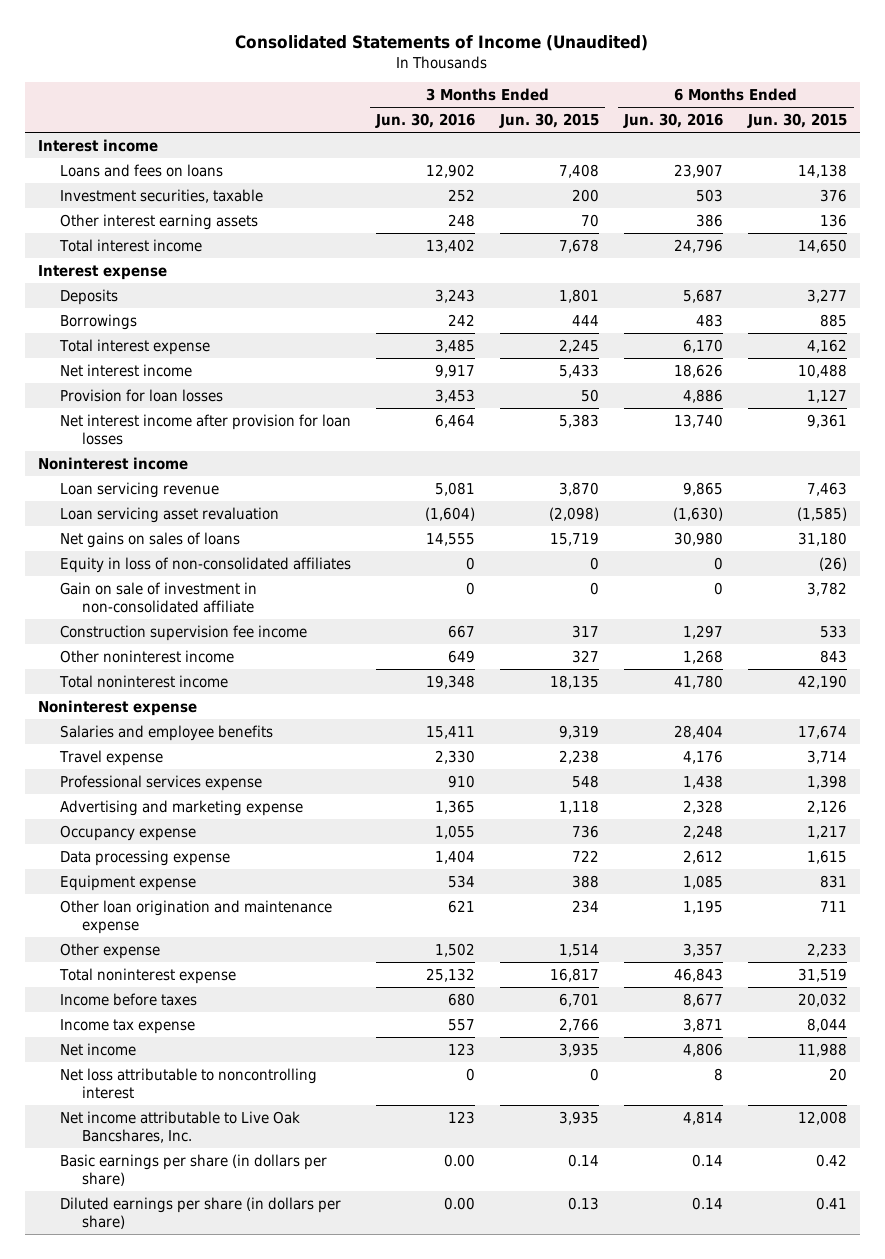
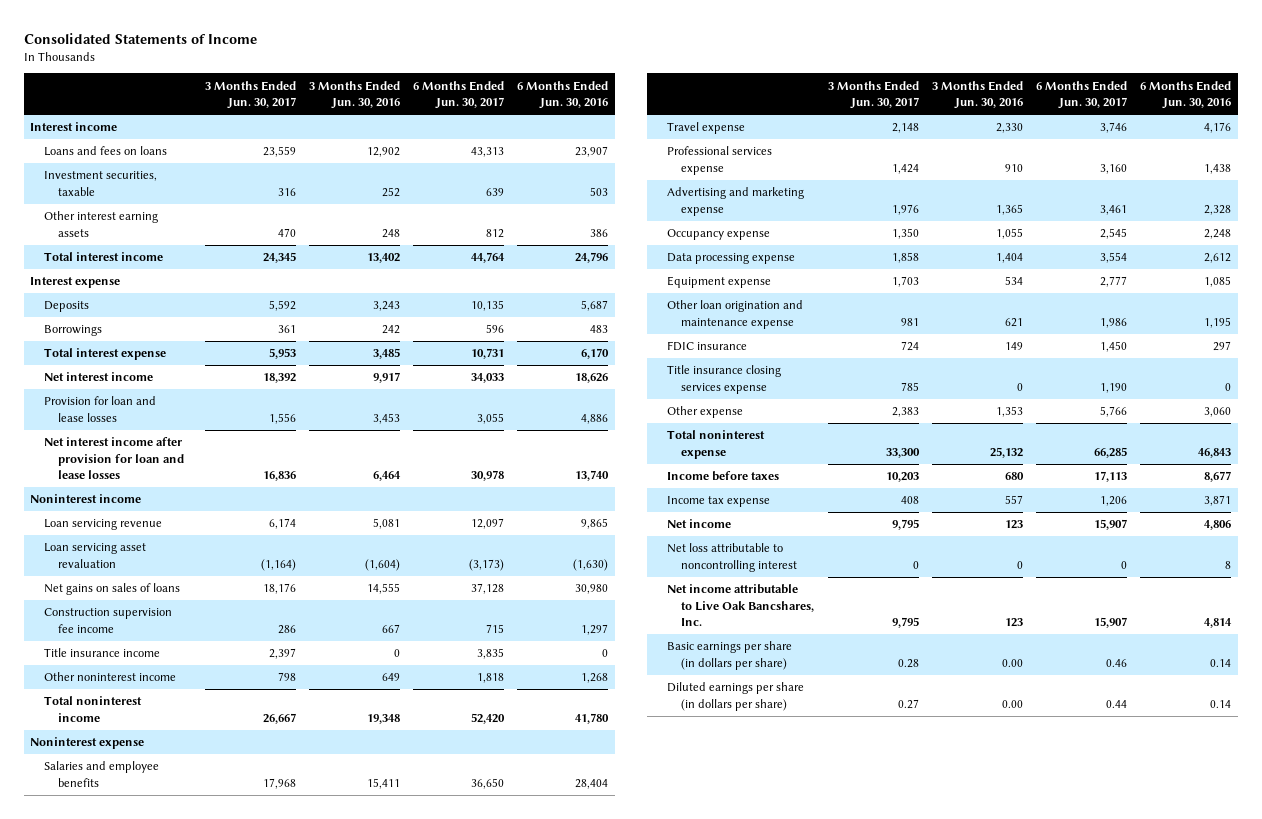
[235,34,649,51] Consolidated Statements of Income (Unaudited) -> [23,32,257,44] Consolidated Statements of Income
[499,113,600,129] Jun. 30, 2015 -> none
[747,113,848,129] Jun. 30, 2015 -> none
none -> [204,80,296,110] 3 Months Ended Jun. 30, 2017
none -> [413,80,505,110] 6 Months Ended Jun. 30, 2017
[59,388,223,402] Provision for loan losses -> [44,396,157,422] Provision for loan and lease losses
[59,413,351,445] Net interest income after provision for loan losses -> [44,437,185,480] Net interest income after provision for loan and lease losses
[59,556,351,573] Equity in loss of non-consolidated affiliates -> none
[59,581,257,613] Gain on sale of investment in non-consolidated affiliate -> none
none -> [44,648,161,658] Title insurance income
none -> [667,341,748,352] FDIC insurance
none -> [667,365,782,394] Title insurance closing services expense
[435,942,476,957] 1,502 -> [995,406,1023,418] 1,353
[683,942,724,957] 3,357 -> [1204,407,1232,418] 3,060

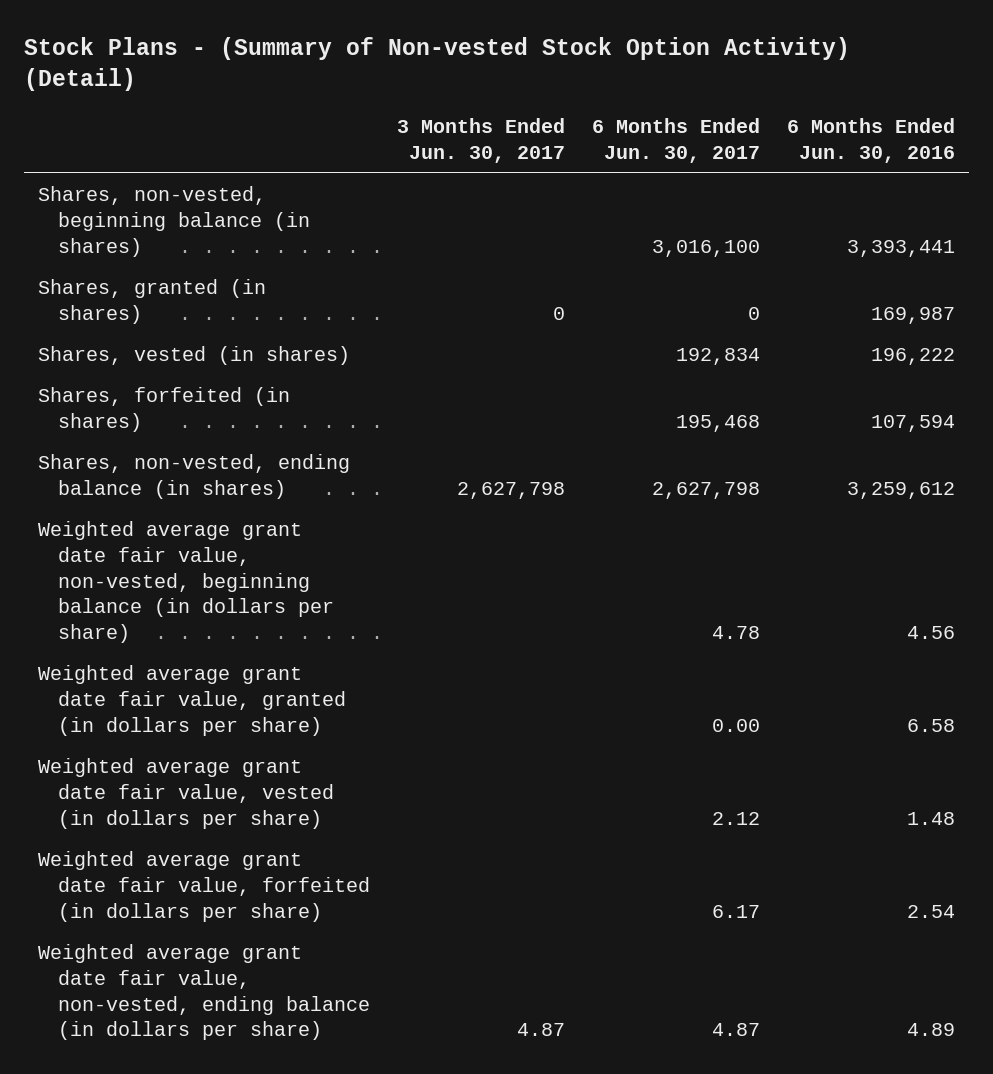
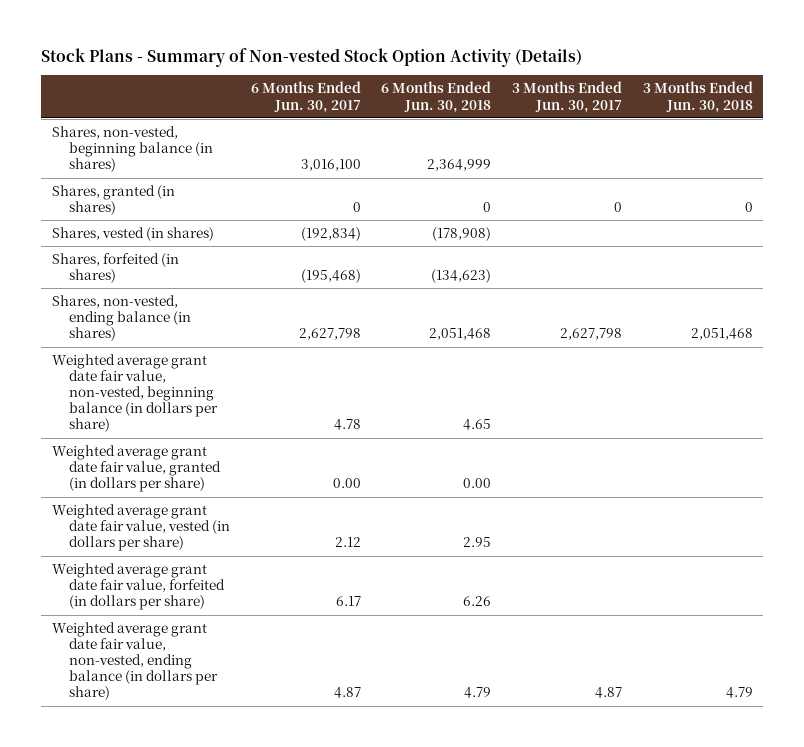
[24,37,851,92] Stock Plans - (Summary of Non-vested Stock Option Activity) (Detail) -> [41,48,583,68] Stock Plans - Summary of Non-vested Stock Option Activity (Details)
[786,118,955,163] 6 Months Ended Jun. 30, 2016 -> none
none -> [381,81,492,113] 6 Months Ended Jun. 30, 2018
none -> [642,81,753,113] 3 Months Ended Jun. 30, 2018
[675,348,760,366] 192,834 -> [300,227,361,242] (192,834)
[675,414,760,432] 195,468 -> [300,269,361,284] (195,468)

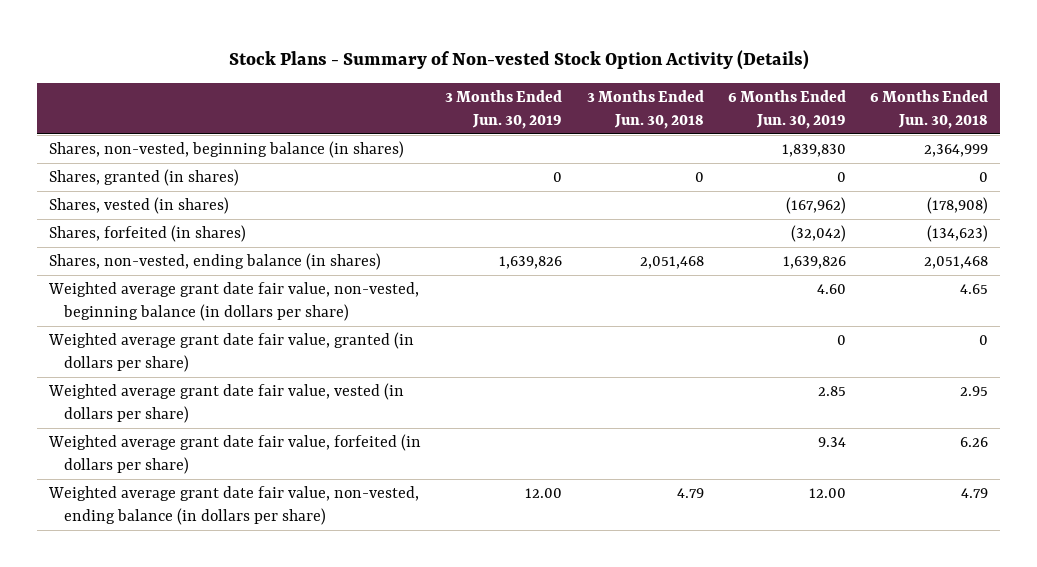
[250,81,361,113] 6 Months Ended Jun. 30, 2017 -> none
[512,81,623,113] 3 Months Ended Jun. 30, 2017 -> none
none -> [445,90,563,130] 3 Months Ended Jun. 30, 2019
none -> [727,90,846,130] 6 Months Ended Jun. 30, 2019
[463,478,492,489] 0.00 -> [979,334,989,345] 0

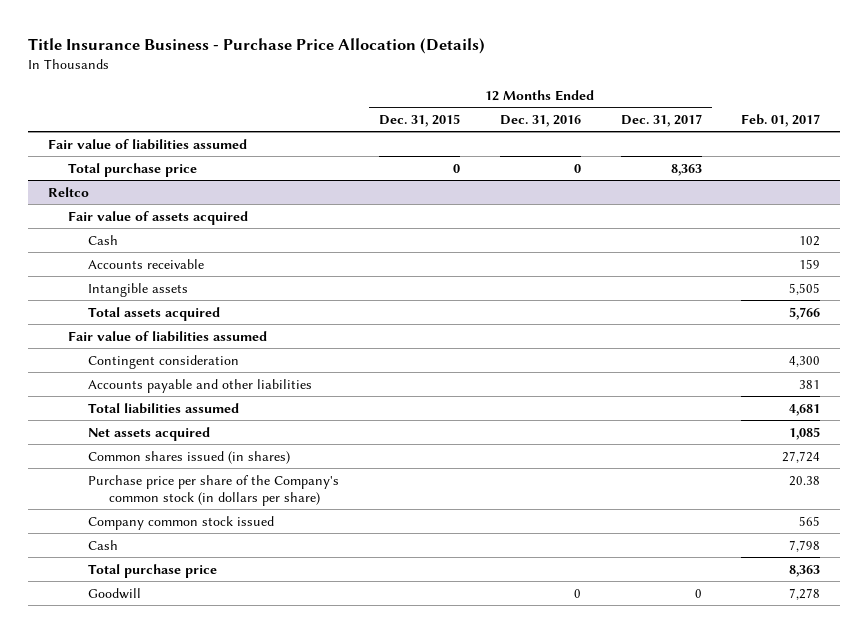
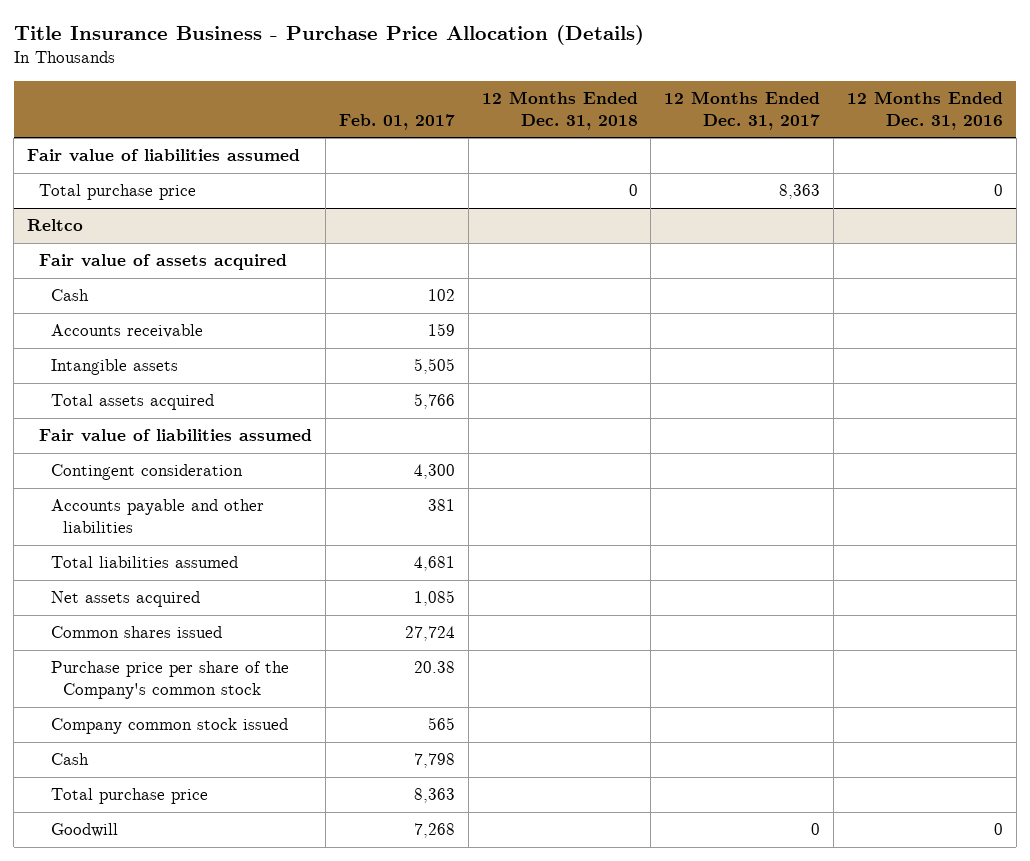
[379,113,461,127] Dec. 31, 2015 -> none
none -> [481,90,638,130] 12 Months Ended Dec. 31, 2018
[88,450,291,464] Common shares issued (in shares) -> [51,626,223,639] Common shares issued
[88,474,340,506] Purchase price per share of the Company's common stock (in dollars per share) -> [51,661,290,700] Purchase price per share of the Company's common stock
[789,587,821,600] 7,278 -> [413,823,455,839] 7,268

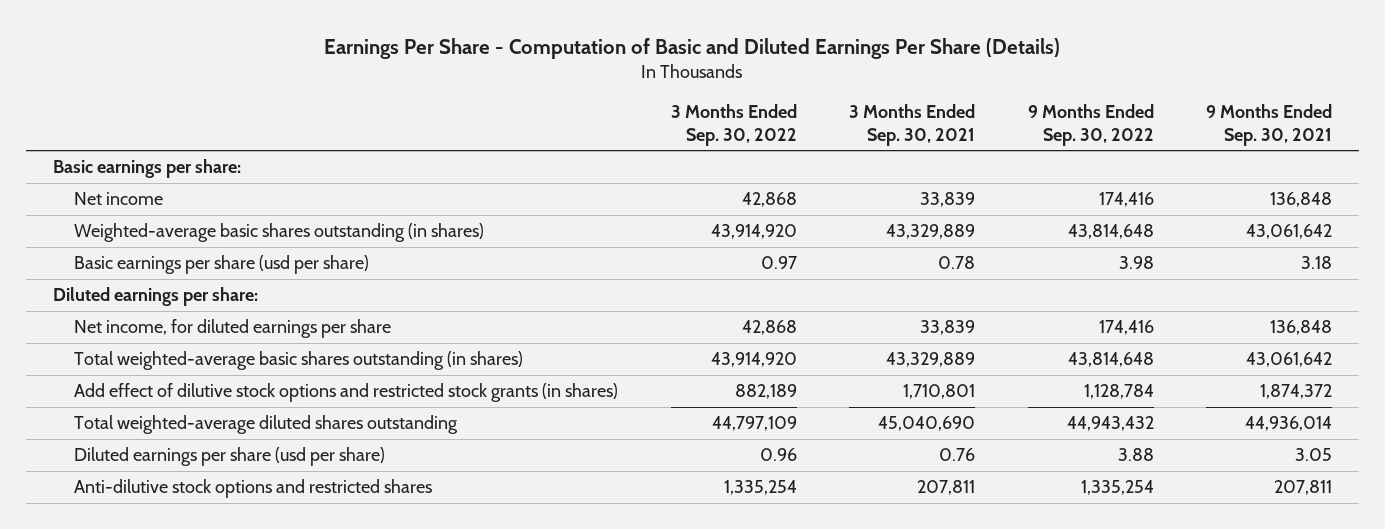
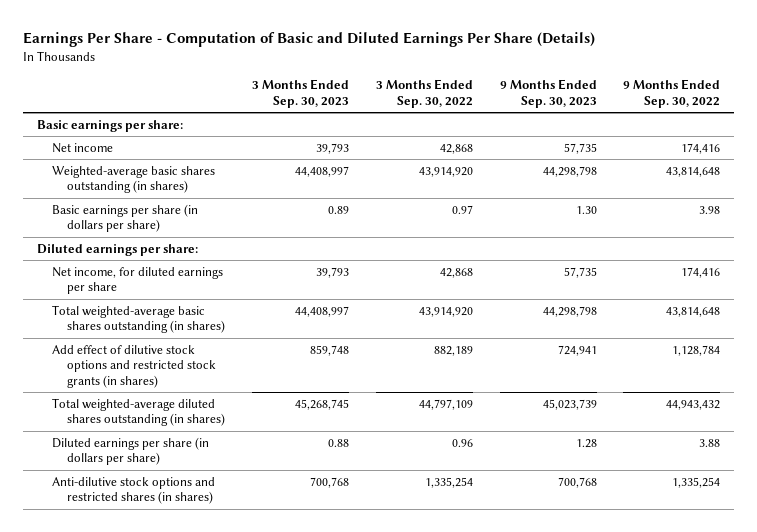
[849,104,976,146] 3 Months Ended Sep. 30, 2021 -> none
[1206,104,1333,146] 9 Months Ended Sep. 30, 2021 -> none
none -> [251,79,349,108] 3 Months Ended Sep. 30, 2023
none -> [499,79,597,108] 9 Months Ended Sep. 30, 2023
[74,255,370,275] Basic earnings per share (usd per share) -> [51,203,198,233] Basic earnings per share (in dollars per share)
[74,415,459,435] Total weighted-average diluted shares outstanding -> [51,397,226,427] Total weighted-average diluted shares outstanding (in shares)
[74,447,386,467] Diluted earnings per share (usd per share) -> [51,436,209,466] Diluted earnings per share (in dollars per share)
[74,479,433,499] Anti-dilutive stock options and restricted shares -> [51,476,215,505] Anti-dilutive stock options and restricted shares (in shares)

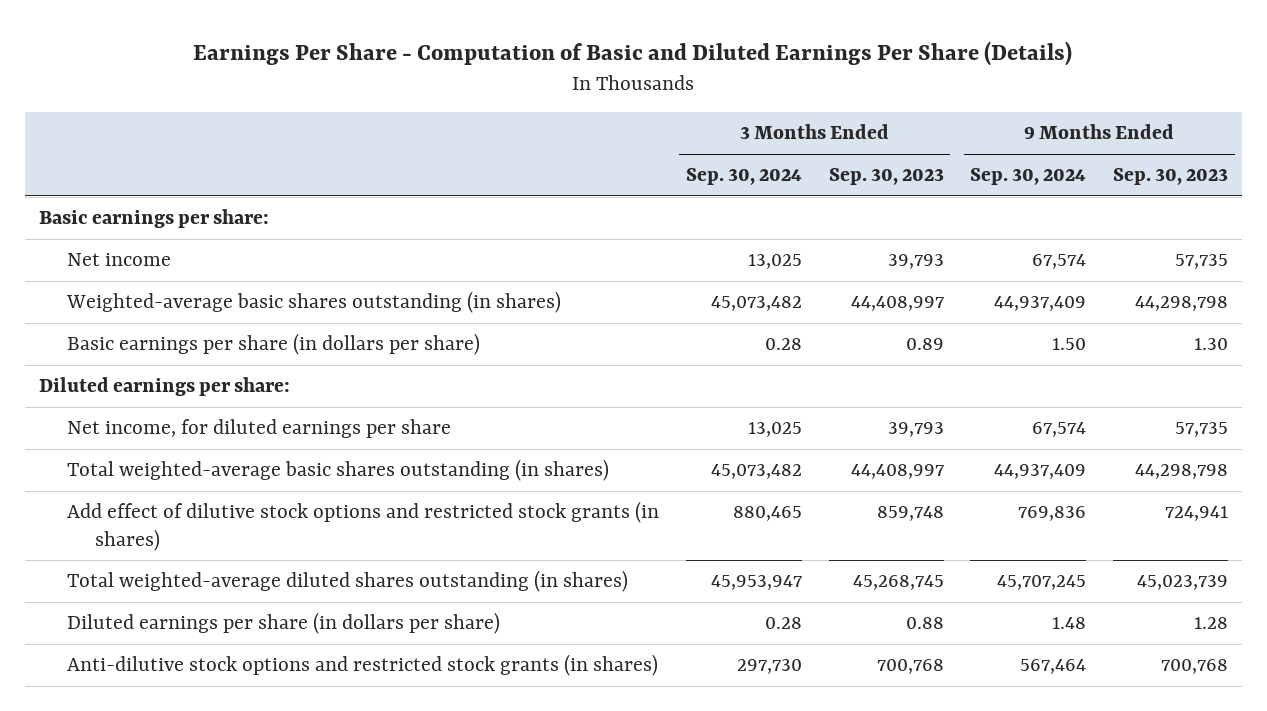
[375,79,473,108] 3 Months Ended Sep. 30, 2022 -> none
[623,79,721,108] 9 Months Ended Sep. 30, 2022 -> none
none -> [685,168,802,186] Sep. 30, 2024
none -> [970,168,1087,186] Sep. 30, 2024
[51,476,215,505] Anti-dilutive stock options and restricted shares (in shares) -> [66,654,658,677] Anti-dilutive stock options and restricted stock grants (in shares)

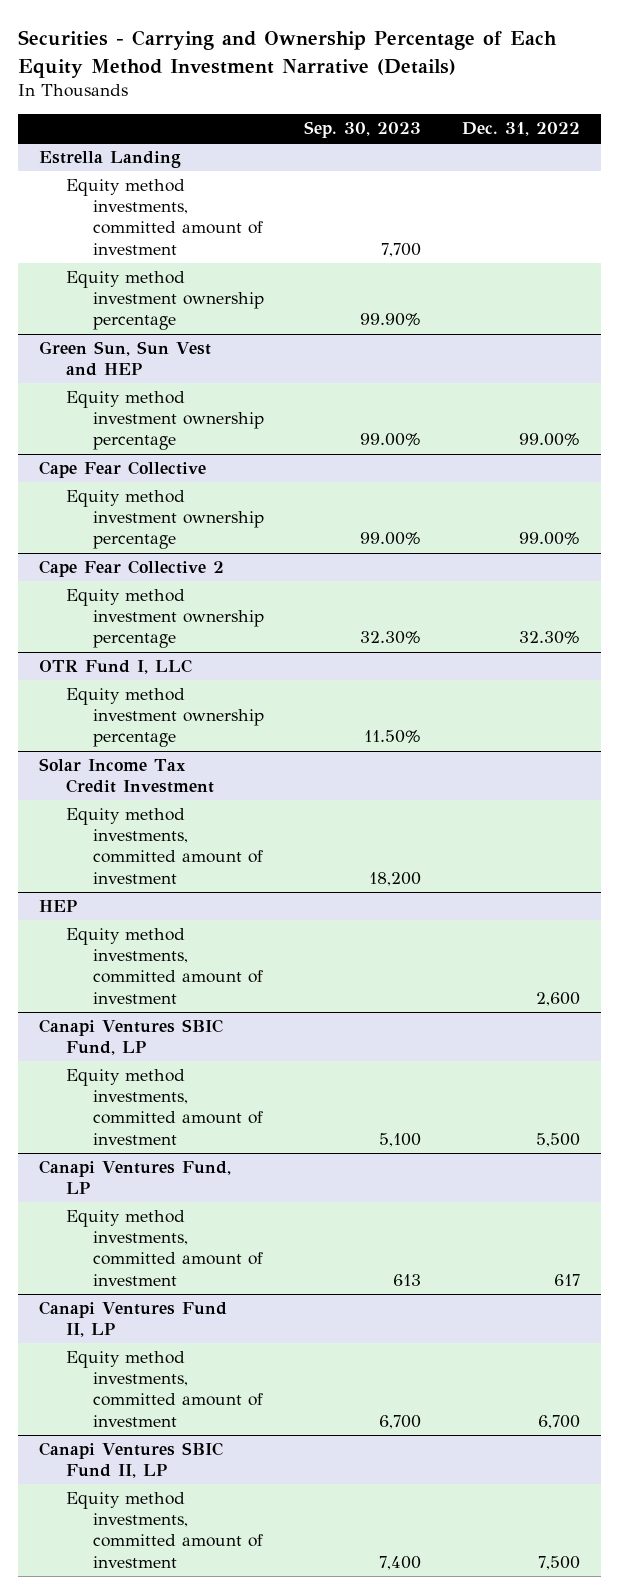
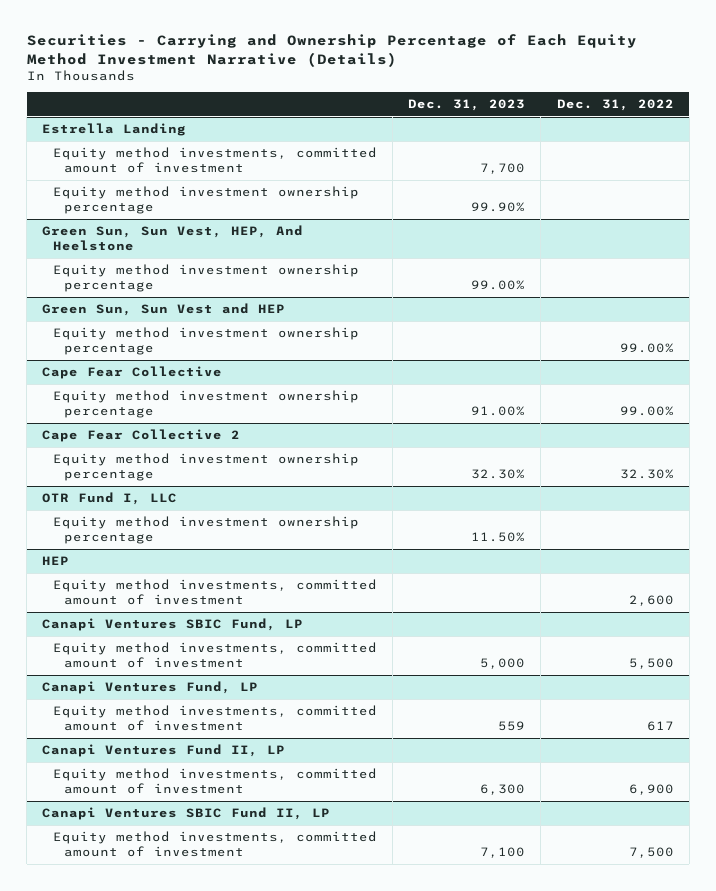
[304,121,422,139] Sep. 30, 2023 -> none
none -> [408,98,526,111] Dec. 31, 2023
none -> [42,225,304,252] Green Sun, Sun Vest, HEP, And Heelstone
none -> [53,264,360,293] Equity method investment ownership percentage
[38,758,214,794] Solar Income Tax Credit Investment -> none
[65,808,263,884] Equity method investments, committed amount of investment -> none
[538,1414,581,1429] 6,700 -> [628,784,674,796] 6,900

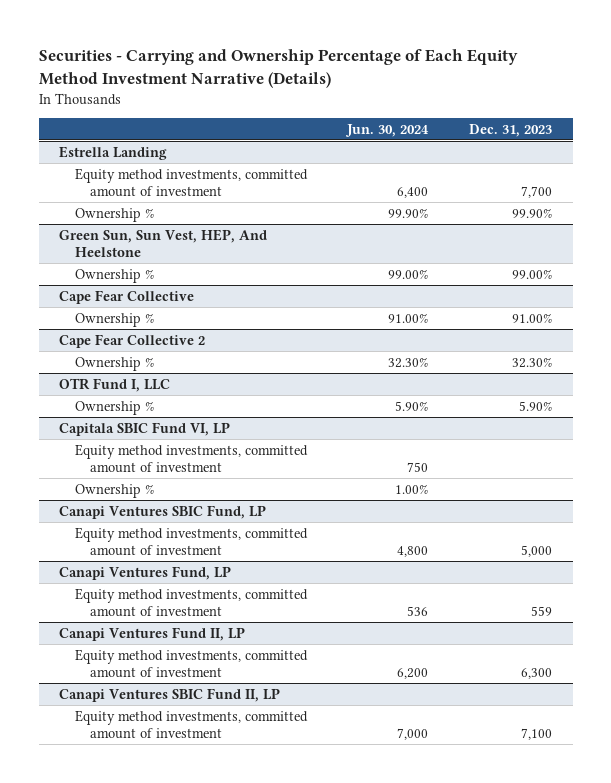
[556,98,674,111] Dec. 31, 2022 -> none
none -> [345,123,430,137] Jun. 30, 2024
[53,186,360,215] Equity method investment ownership percentage -> [74,207,154,222] Ownership %
[42,303,286,317] Green Sun, Sun Vest and HEP -> none
[53,327,360,356] Equity method investment ownership percentage -> none
[53,264,360,293] Equity method investment ownership percentage -> [74,268,154,283] Ownership %
[53,390,360,419] Equity method investment ownership percentage -> [74,312,154,327] Ownership %
[53,453,360,482] Equity method investment ownership percentage -> [74,356,154,371] Ownership %
[42,556,70,566] HEP -> none
[53,516,360,545] Equity method investment ownership percentage -> [74,400,154,415] Ownership %
[471,532,526,543] 11.50% -> [519,400,553,411] 5.90%
none -> [59,421,231,436] Capitala SBIC Fund VI, LP
none -> [74,483,154,498] Ownership %

